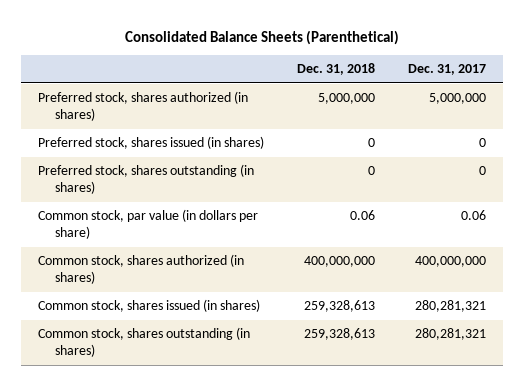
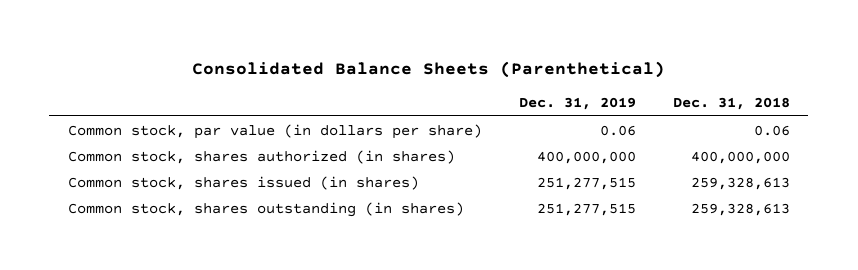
[408,64,487,76] Dec. 31, 2017 -> none
none -> [518,97,636,111] Dec. 31, 2019
[37,91,248,122] Preferred stock, shares authorized (in shares) -> none
[37,136,264,150] Preferred stock, shares issued (in shares) -> none
[37,164,254,195] Preferred stock, shares outstanding (in shares) -> none

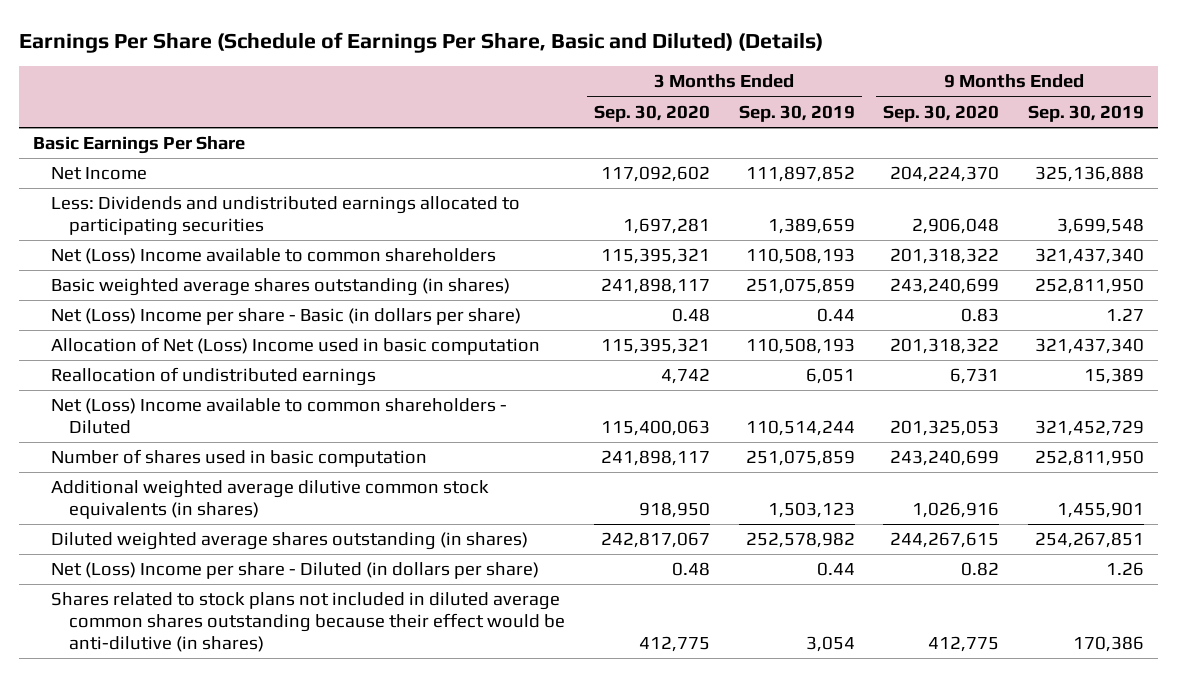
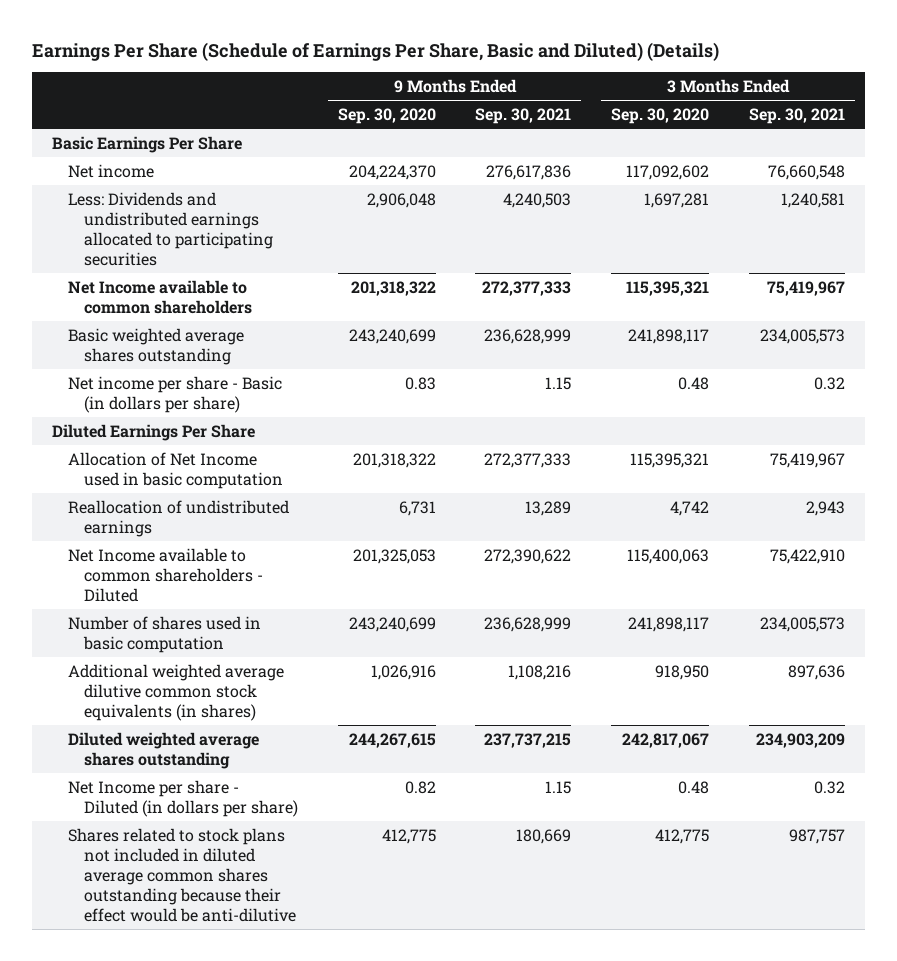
[738,104,855,122] Sep. 30, 2019 -> none
[1028,104,1145,122] Sep. 30, 2019 -> none
none -> [475,107,572,124] Sep. 30, 2021
none -> [748,107,845,124] Sep. 30, 2021
[51,167,148,181] Net Income -> [68,163,155,178] Net income
[51,248,497,265] Net (Loss) Income available to common shareholders -> [68,279,253,314] Net Income available to common shareholders
[51,278,511,297] Basic weighted average shares outstanding (in shares) -> [68,327,245,365] Basic weighted average shares outstanding
[51,308,522,326] Net (Loss) Income per share - Basic (in dollars per share) -> [68,375,283,413] Net income per share - Basic (in dollars per share)
none -> [52,423,256,441] Diluted Earnings Per Share
[51,337,541,356] Allocation of Net (Loss) Income used in basic computation -> [68,451,284,489] Allocation of Net Income used in basic computation
[51,398,508,434] Net (Loss) Income available to common shareholders - Diluted -> [68,547,264,602] Net Income available to common shareholders - Diluted
[51,532,529,551] Diluted weighted average shares outstanding (in shares) -> [68,731,260,769] Diluted weighted average shares outstanding
[51,562,540,580] Net (Loss) Income per share - Diluted (in dollars per share) -> [68,779,299,817] Net Income per share - Diluted (in dollars per share)
[51,592,566,652] Shares related to stock plans not included in diluted average common shares outstanding because their effect would be anti-dilutive (in shares) -> [68,827,297,923] Shares related to stock plans not included in diluted average common shares outstanding because their effect would be anti-dilutive

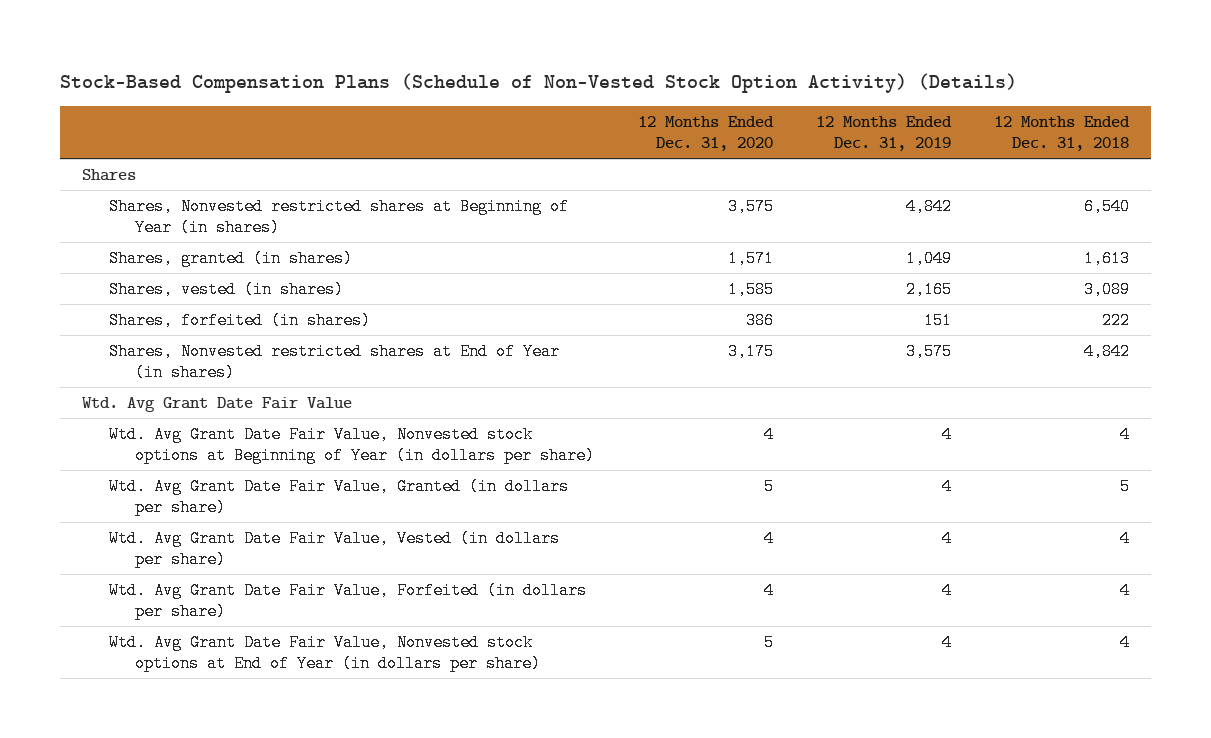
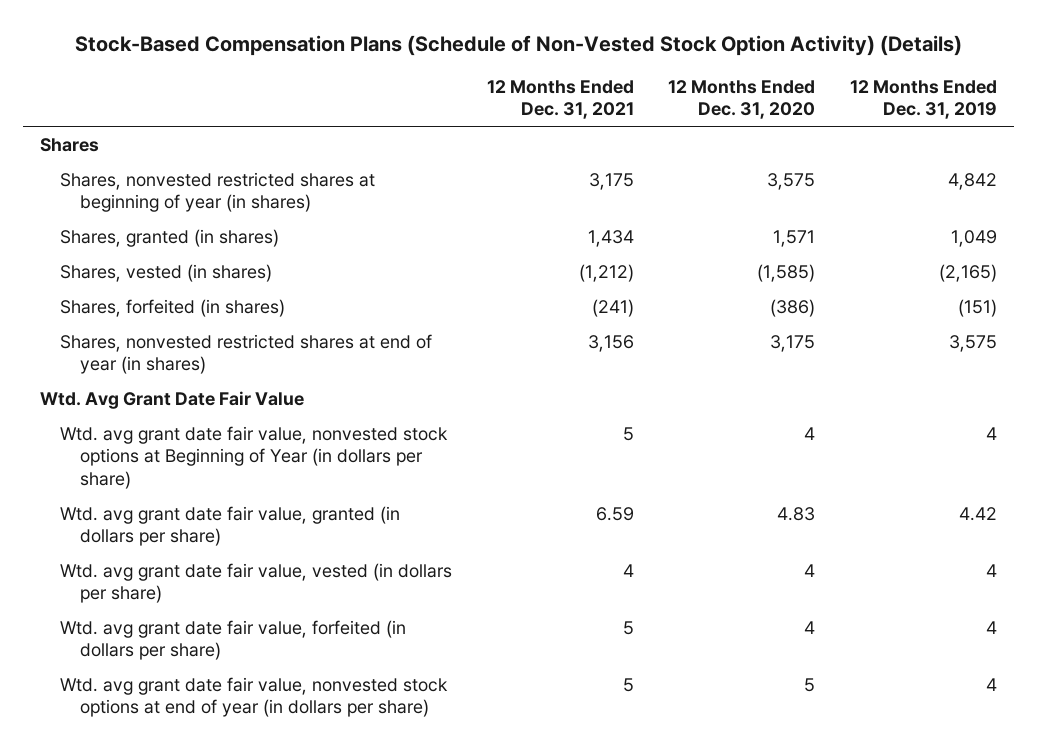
[994,116,1131,152] 12 Months Ended Dec. 31, 2018 -> none
none -> [486,79,634,120] 12 Months Ended Dec. 31, 2021
[108,198,569,237] Shares, Nonvested restricted shares at Beginning of Year (in shares) -> [60,171,376,213] Shares, nonvested restricted shares at beginning of year (in shares)
[727,281,774,299] 1,585 -> [757,263,816,282] (1,585)
[905,281,952,299] 2,165 -> [938,263,997,282] (2,165)
[745,312,774,330] 386 -> [770,298,816,317] (386)
[923,312,952,330] 151 -> [957,298,997,317] (151)
[108,343,560,382] Shares, Nonvested restricted shares at End of Year (in shares) -> [60,333,433,375] Shares, nonvested restricted shares at end of year (in shares)
[108,426,596,465] Wtd. Avg Grant Date Fair Value, Nonvested stock options at Beginning of Year (in dollars per share) -> [60,425,449,489] Wtd. avg grant date fair value, nonvested stock options at Beginning of Year (in dollars per share)
[108,478,569,517] Wtd. Avg Grant Date Fair Value, Granted (in dollars per share) -> [60,505,401,547] Wtd. avg grant date fair value, granted (in dollars per share)
[763,478,774,496] 5 -> [777,506,816,521] 4.83
[941,478,952,496] 4 -> [958,506,997,521] 4.42
[108,530,560,569] Wtd. Avg Grant Date Fair Value, Vested (in dollars per share) -> [60,562,453,604] Wtd. avg grant date fair value, vested (in dollars per share)
[108,582,587,621] Wtd. Avg Grant Date Fair Value, Forfeited (in dollars per share) -> [60,619,407,661] Wtd. avg grant date fair value, forfeited (in dollars per share)
[108,634,542,673] Wtd. Avg Grant Date Fair Value, Nonvested stock options at End of Year (in dollars per share) -> [60,676,449,718] Wtd. avg grant date fair value, nonvested stock options at end of year (in dollars per share)

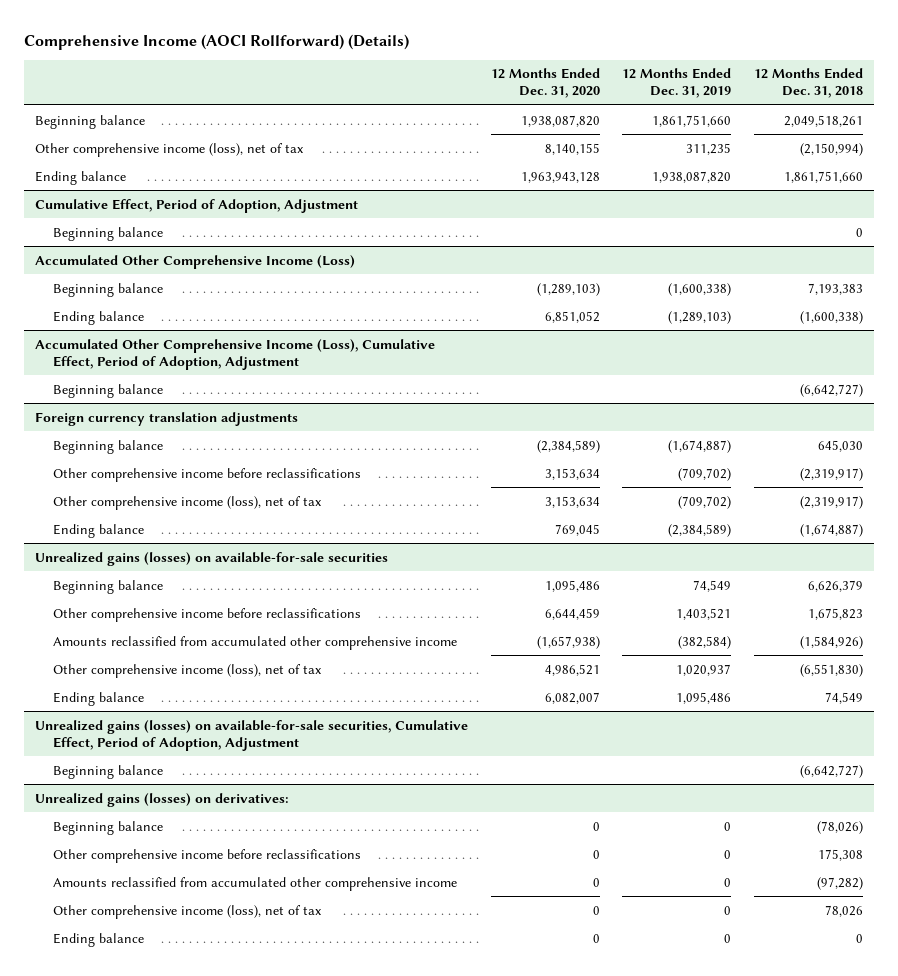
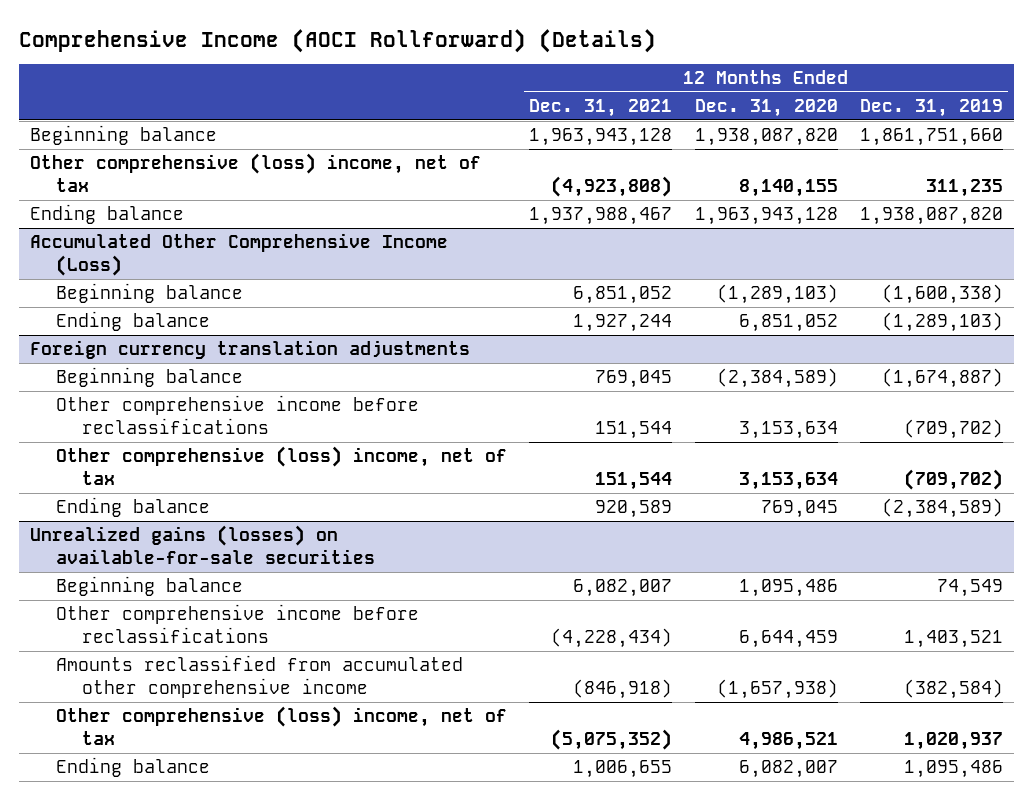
[753,68,863,99] 12 Months Ended Dec. 31, 2018 -> none
none -> [529,99,673,118] Dec. 31, 2021
[35,142,305,157] Other comprehensive income (loss), net of tax -> [30,153,482,192] Other comprehensive (loss) income, net of tax
[35,198,359,213] Cumulative Effect, Period of Adoption, Adjustment -> none
[52,226,163,241] Beginning balance -> none
[35,338,436,370] Accumulated Other Comprehensive Income (Loss), Cumulative Effect, Period of Adoption, Adjustment -> none
[52,383,163,398] Beginning balance -> none
[52,495,322,510] Other comprehensive income (loss), net of tax -> [55,446,507,485] Other comprehensive (loss) income, net of tax
[52,663,322,678] Other comprehensive income (loss), net of tax -> [55,706,507,745] Other comprehensive (loss) income, net of tax
[35,719,469,751] Unrealized gains (losses) on available-for-sale securities, Cumulative Effect, Period of Adoption, Adjustment -> none
[52,764,163,779] Beginning balance -> none
[35,792,290,807] Unrealized gains (losses) on derivatives: -> none
[52,820,163,835] Beginning balance -> none
[52,848,361,863] Other comprehensive income before reclassifications -> none
[52,876,457,891] Amounts reclassified from accumulated other comprehensive income -> none
[52,904,322,919] Other comprehensive income (loss), net of tax -> none
[52,932,144,947] Ending balance -> none

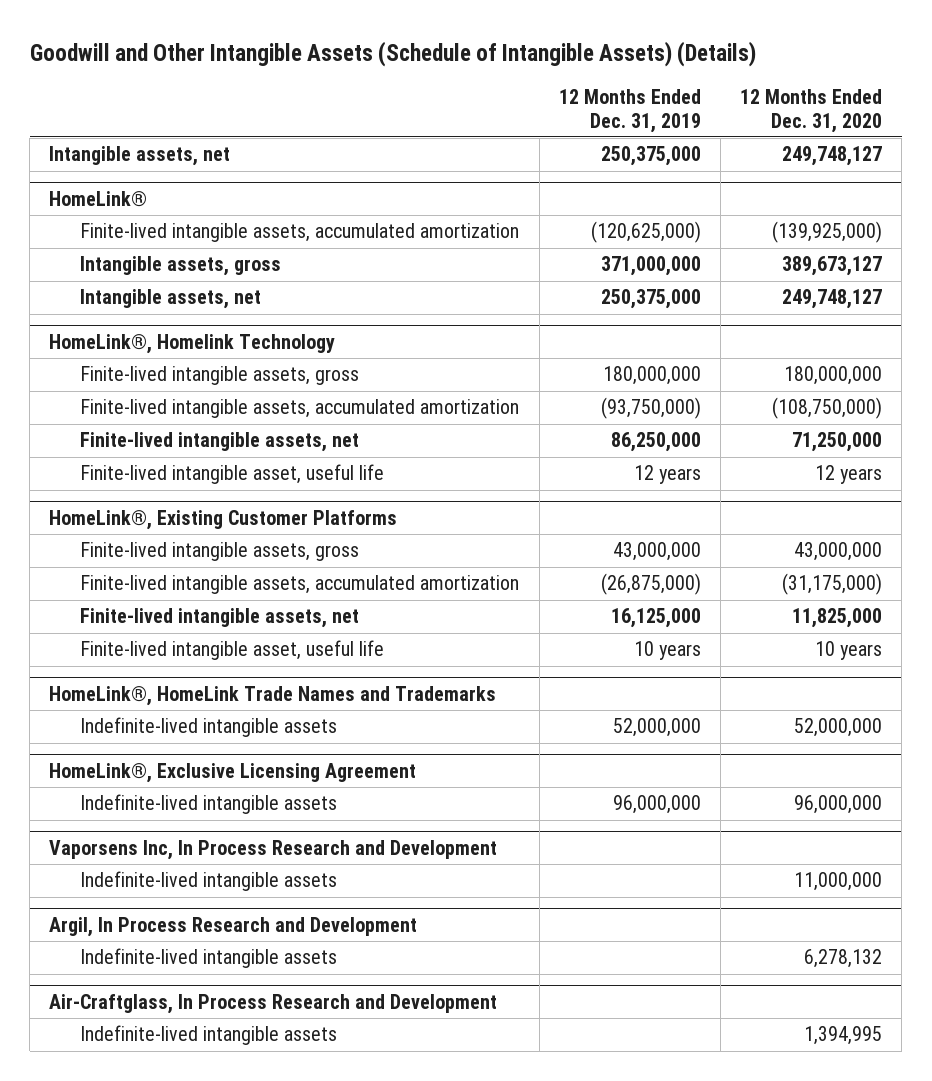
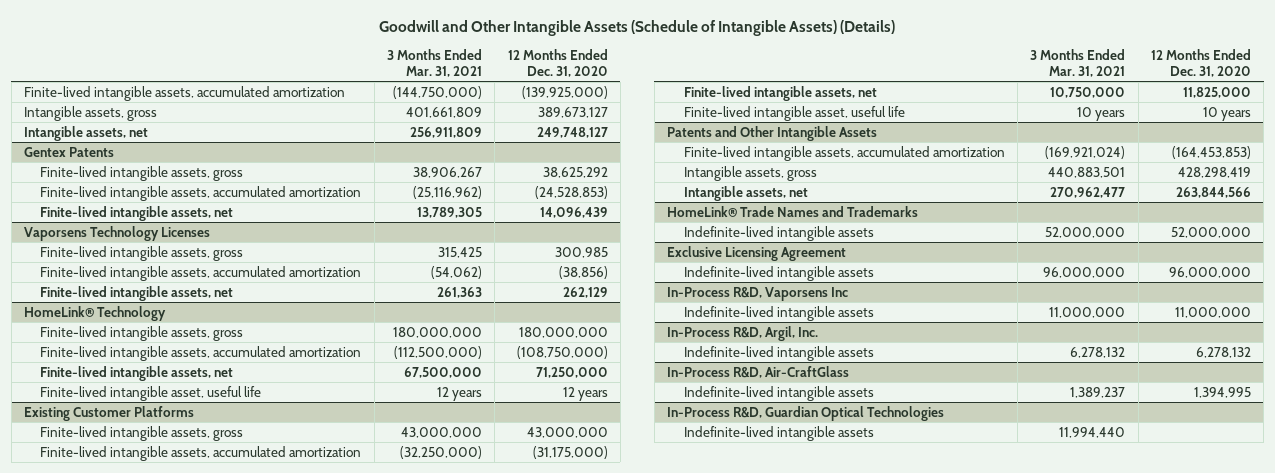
[558,88,701,133] 12 Months Ended Dec. 31, 2019 -> none
none -> [386,49,482,78] 3 Months Ended Mar. 31, 2021
[49,146,231,167] Intangible assets, net -> none
[49,191,148,208] HomeLink® -> none
none -> [23,146,114,157] Gentex Patents
none -> [40,165,244,181] Finite-lived intangible assets, gross
none -> [40,185,362,201] Finite-lived intangible assets, accumulated amortization
none -> [40,205,234,221] Finite-lived intangible assets, net
none -> [23,225,210,241] Vaporsens Technology Licenses
none -> [40,245,244,261] Finite-lived intangible assets, gross
none -> [40,265,362,281] Finite-lived intangible assets, accumulated amortization
none -> [40,285,234,301] Finite-lived intangible assets, net
[49,334,336,355] HomeLink®, Homelink Technology -> [23,305,166,321] HomeLink® Technology
[49,510,398,531] HomeLink®, Existing Customer Platforms -> [23,405,194,421] Existing Customer Platforms
none -> [667,125,878,141] Patents and Other Intangible Assets
none -> [683,145,1005,161] Finite-lived intangible assets, accumulated amortization
none -> [683,165,817,181] Intangible assets, gross
none -> [683,185,808,201] Intangible assets, net
[49,686,497,707] HomeLink®, HomeLink Trade Names and Trademarks -> [667,205,919,217] HomeLink® Trade Names and Trademarks
[49,763,417,784] HomeLink®, Exclusive Licensing Agreement -> [667,245,847,261] Exclusive Licensing Agreement
[49,840,498,861] Vaporsens Inc, In Process Research and Development -> none
none -> [667,286,849,301] In-Process R&D, Vaporsens Inc
[49,917,418,938] Argil, In Process Research and Development -> none
none -> [667,325,819,341] In-Process R&D, Argil, Inc.
[49,994,498,1015] Air-Craftglass, In Process Research and Development -> none
none -> [667,365,850,378] In-Process R&D, Air-CraftGlass
none -> [667,405,945,421] In-Process R&D, Guardian Optical Technologies
none -> [683,425,874,441] Indefinite-lived intangible assets

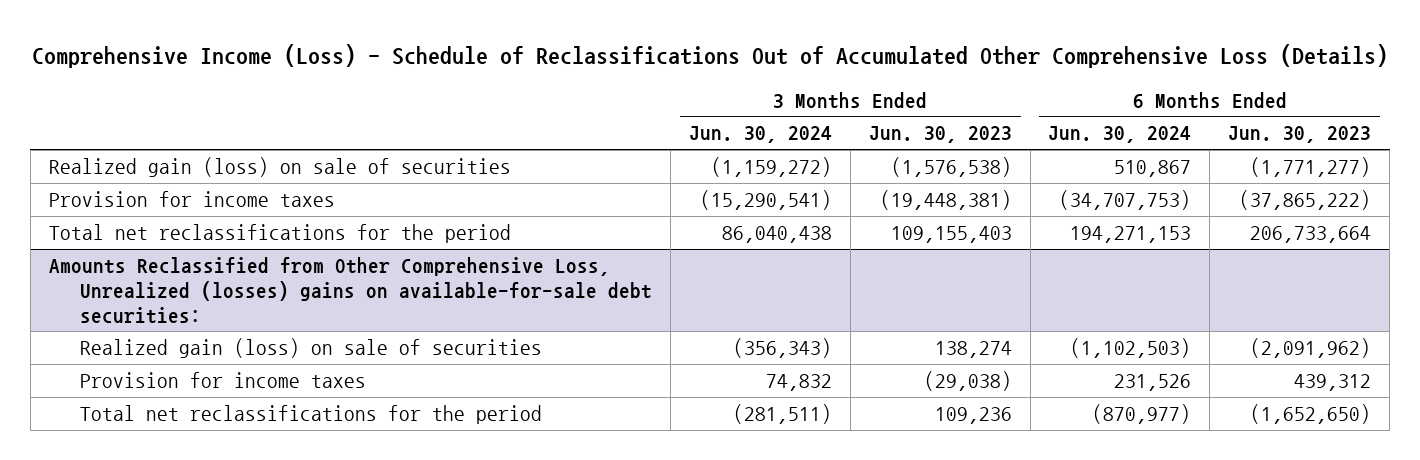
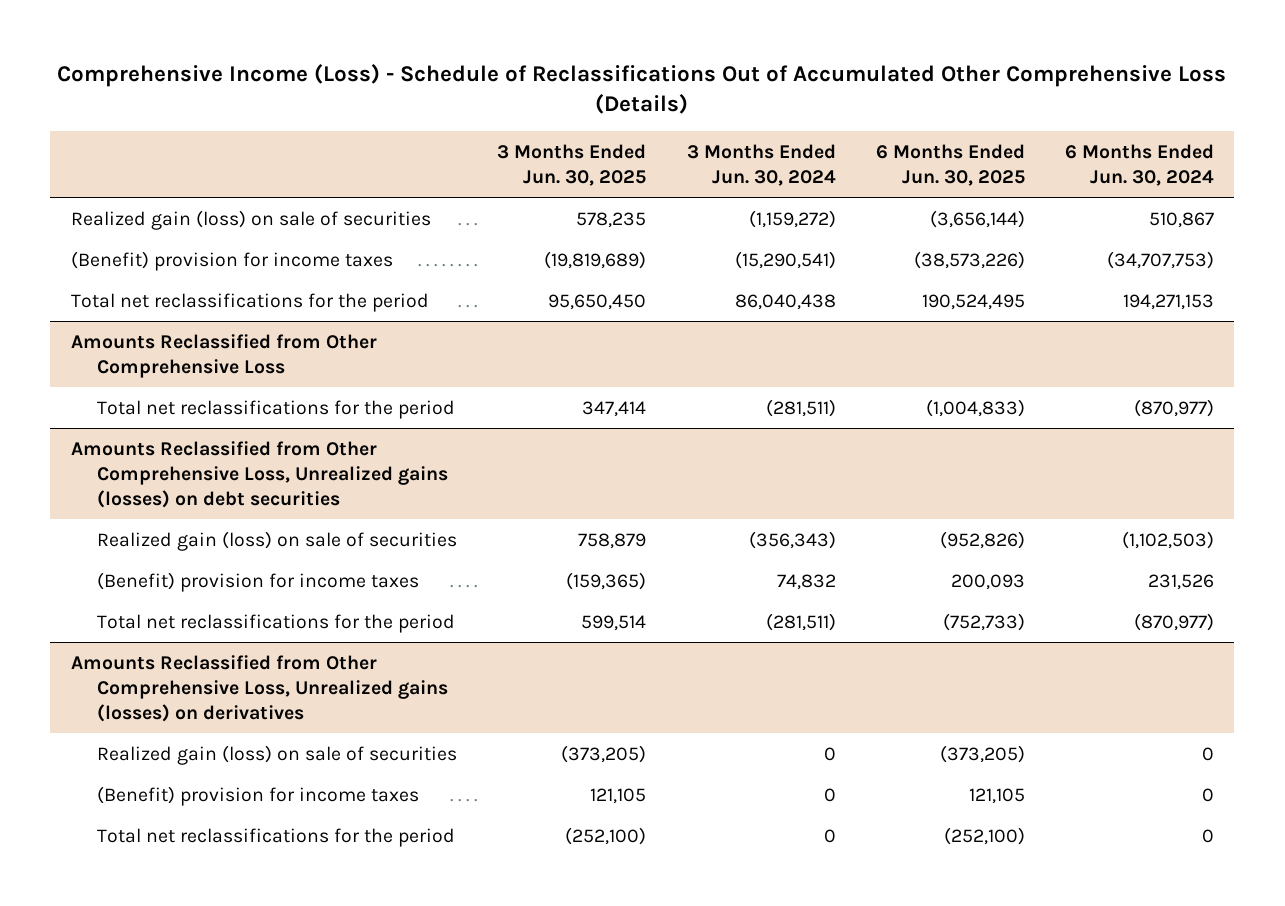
[868,126,1012,144] Jun. 30, 2023 -> none
[1228,126,1372,144] Jun. 30, 2023 -> none
none -> [497,143,647,186] 3 Months Ended Jun. 30, 2025
none -> [875,143,1025,186] 6 Months Ended Jun. 30, 2025
[48,191,335,208] Provision for income taxes -> [70,250,393,271] (Benefit) provision for income taxes
none -> [70,333,377,378] Amounts Reclassified from Other Comprehensive Loss
none -> [96,399,455,419] Total net reclassifications for the period
[48,257,653,324] Amounts Reclassified from Other Comprehensive Loss, Unrealized (losses) gains on available-for-sale debt securities: -> [70,440,448,508] Amounts Reclassified from Other Comprehensive Loss, Unrealized gains (losses) on debt securities
[80,372,367,389] Provision for income taxes -> [96,571,419,592] (Benefit) provision for income taxes
none -> [70,654,448,722] Amounts Reclassified from Other Comprehensive Loss, Unrealized gains (losses) on derivatives
none -> [96,744,457,765] Realized gain (loss) on sale of securities
none -> [96,785,419,806] (Benefit) provision for income taxes
none -> [96,827,455,847] Total net reclassifications for the period

